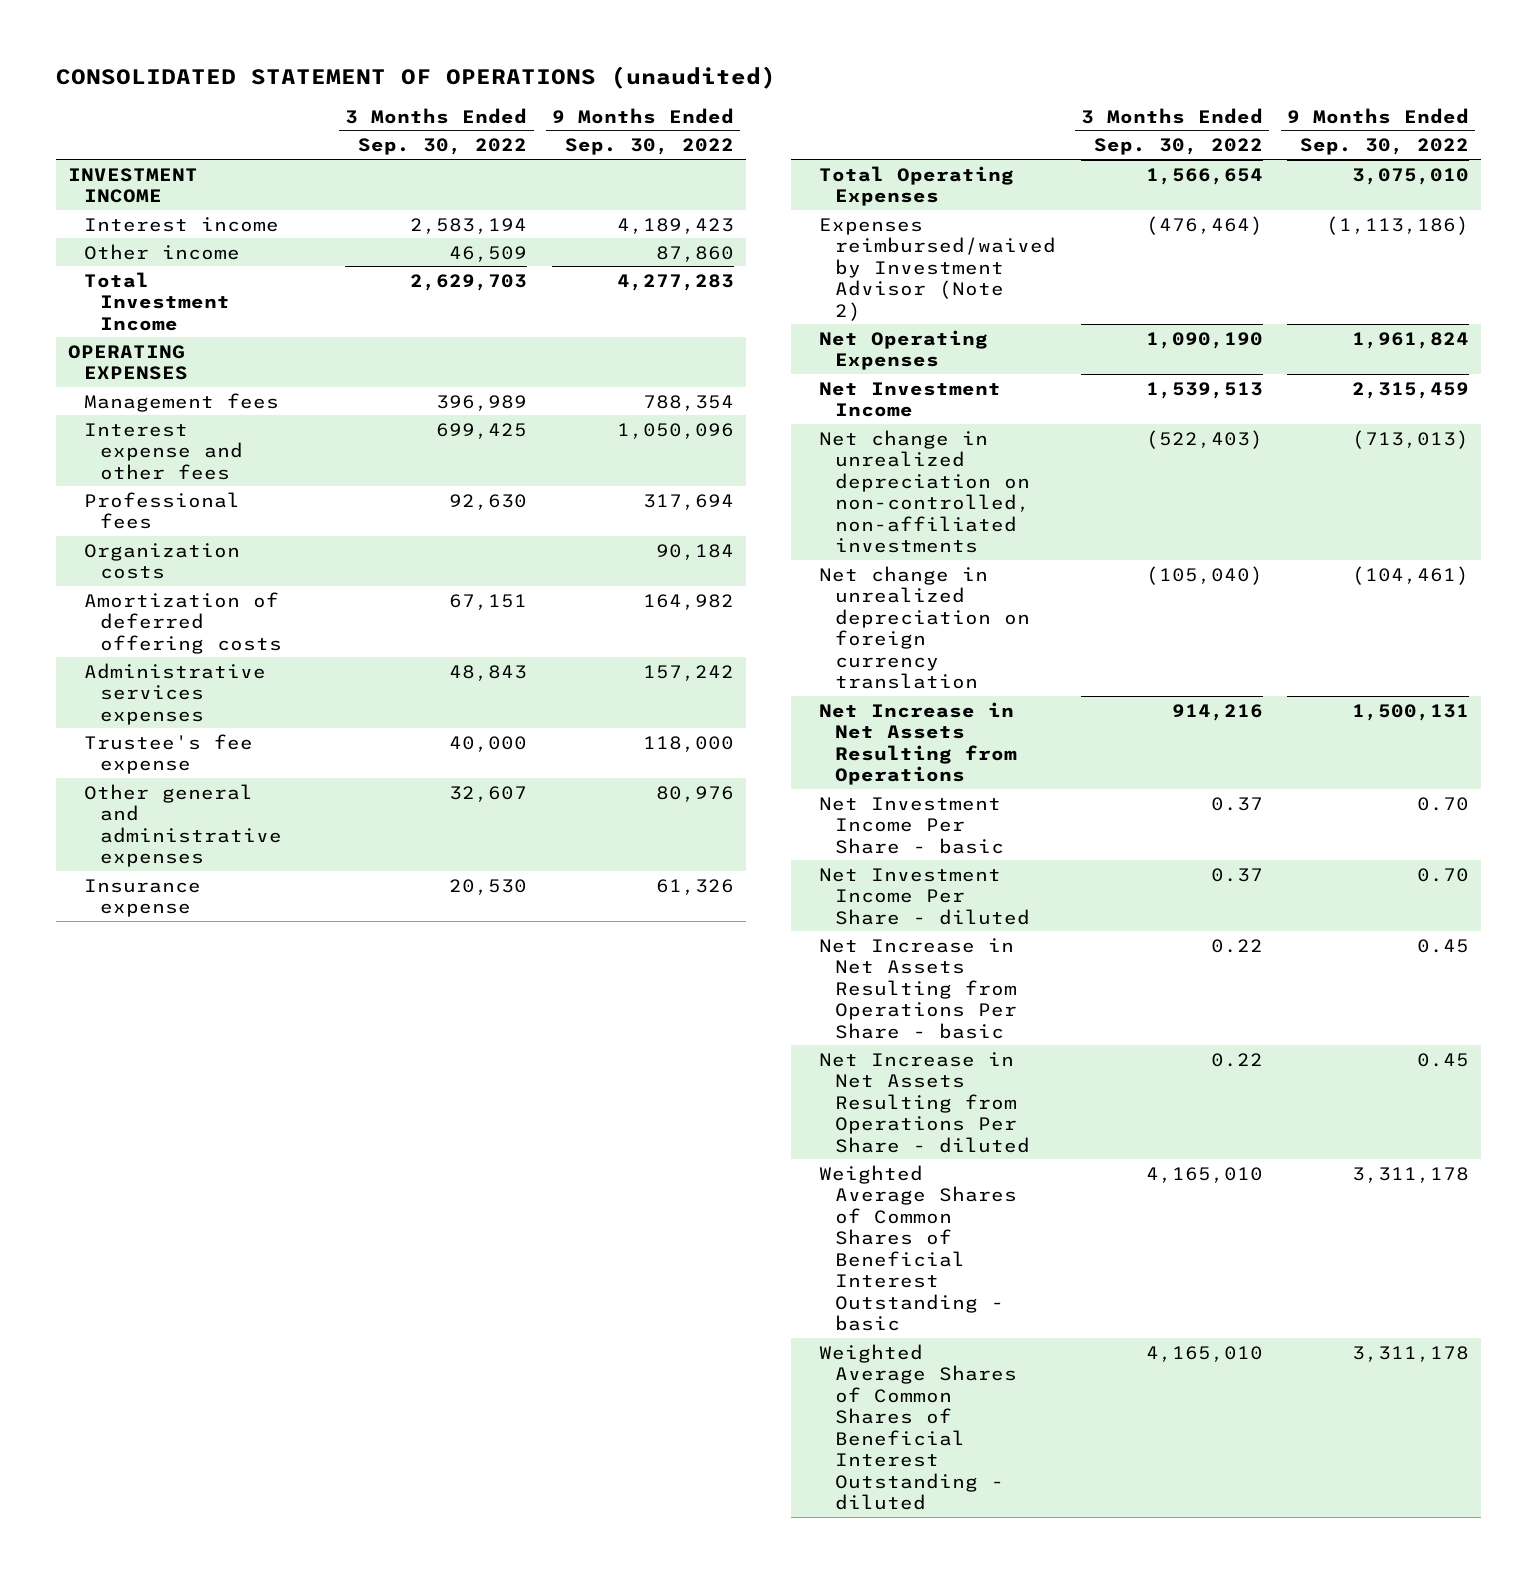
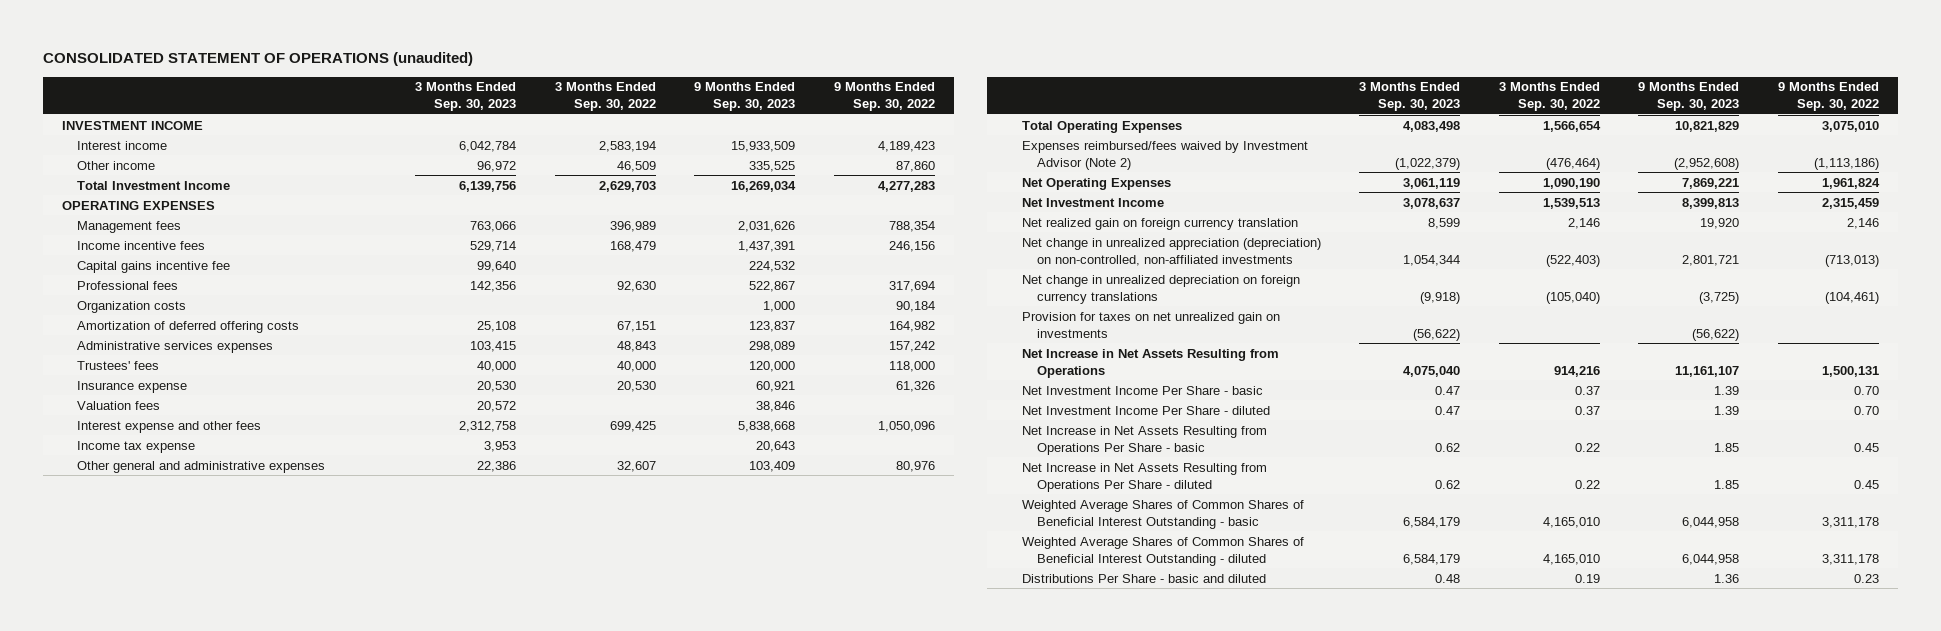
none -> [415,82,517,112] 3 Months Ended Sep. 30, 2023
none -> [694,82,796,112] 9 Months Ended Sep. 30, 2023
none -> [77,240,206,250] Income incentive fees
none -> [77,260,231,273] Capital gains incentive fee
[84,733,254,775] Trustee's fee expense -> [77,360,160,370] Trustees' fees
none -> [77,400,161,410] Valuation fees
[84,422,244,480] Interest expense and other fees -> [77,420,262,433] Interest expense and other fees
none -> [77,440,196,453] Income tax expense
[84,783,283,868] Other general and administrative expenses -> [77,460,326,473] Other general and administrative expenses
[819,217,1057,321] Expenses reimbursed/waived by Investment Advisor (Note 2) -> [1021,140,1308,170] Expenses reimbursed/fees waived by Investment Advisor (Note 2)
none -> [1021,217,1298,230] Net realized gain on foreign currency translation
[819,429,1031,554] Net change in unrealized depreciation on non-controlled, non-affiliated investments -> [1021,237,1321,266] Net change in unrealized appreciation (depreciation) on non-controlled, non-affiliated investments
[819,565,1031,690] Net change in unrealized depreciation on foreign currency translation -> [1021,274,1300,304] Net change in unrealized depreciation on foreign currency translations
none -> [1021,311,1280,338] Provision for taxes on net unrealized gain on investments
none -> [1021,573,1266,583] Distributions Per Share - basic and diluted

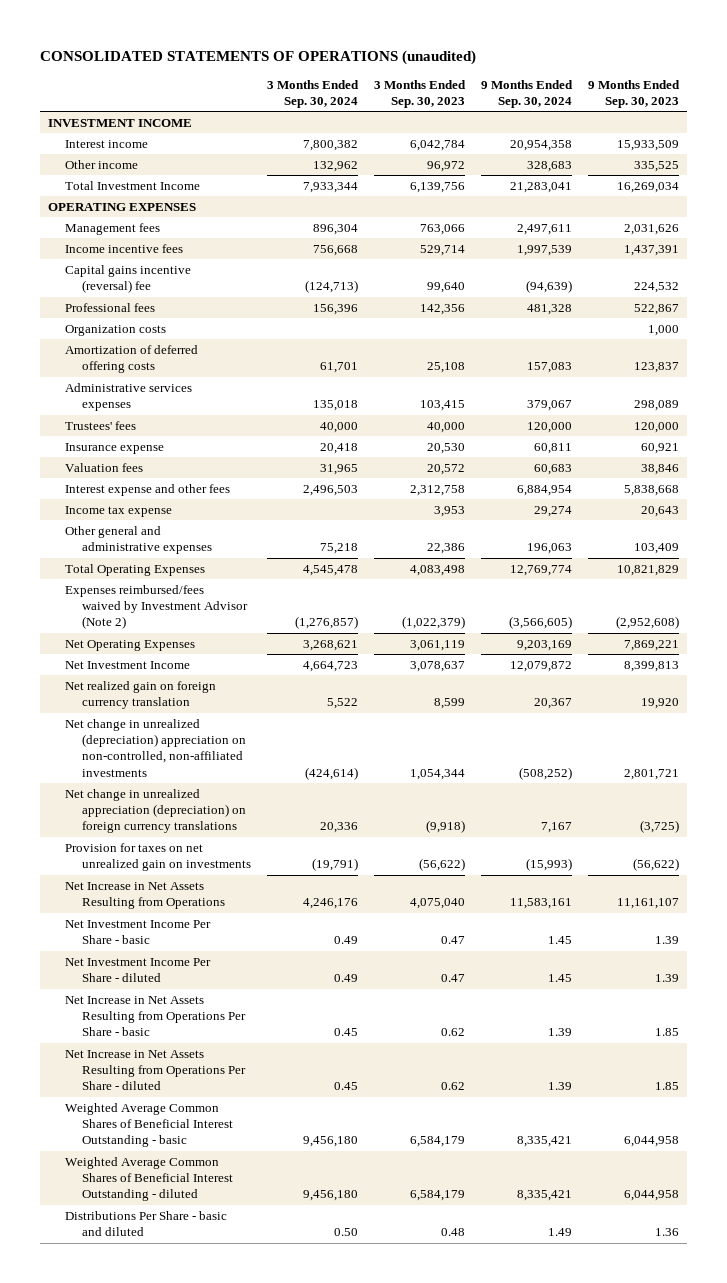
[42,52,473,67] CONSOLIDATED STATEMENT OF OPERATIONS (unaudited) -> [40,49,477,65] CONSOLIDATED STATEMENTS OF OPERATIONS (unaudited)
[554,82,656,112] 3 Months Ended Sep. 30, 2022 -> none
[833,82,935,112] 9 Months Ended Sep. 30, 2022 -> none
none -> [267,79,360,108] 3 Months Ended Sep. 30, 2024
none -> [481,79,574,108] 9 Months Ended Sep. 30, 2024
[77,260,231,273] Capital gains incentive fee -> [65,264,192,294] Capital gains incentive (reversal) fee
[1021,237,1321,266] Net change in unrealized appreciation (depreciation) on non-controlled, non-affiliated investments -> [65,718,247,777] Net change in unrealized (depreciation) appreciation on non-controlled, non-affiliated investments
[1021,274,1300,304] Net change in unrealized depreciation on foreign currency translations -> [65,788,247,834] Net change in unrealized appreciation (depreciation) on foreign currency translations
[1021,499,1304,529] Weighted Average Shares of Common Shares of Beneficial Interest Outstanding - basic -> [65,1102,234,1148] Weighted Average Common Shares of Beneficial Interest Outstanding - basic
[1021,536,1304,566] Weighted Average Shares of Common Shares of Beneficial Interest Outstanding - diluted -> [65,1156,234,1202] Weighted Average Common Shares of Beneficial Interest Outstanding - diluted

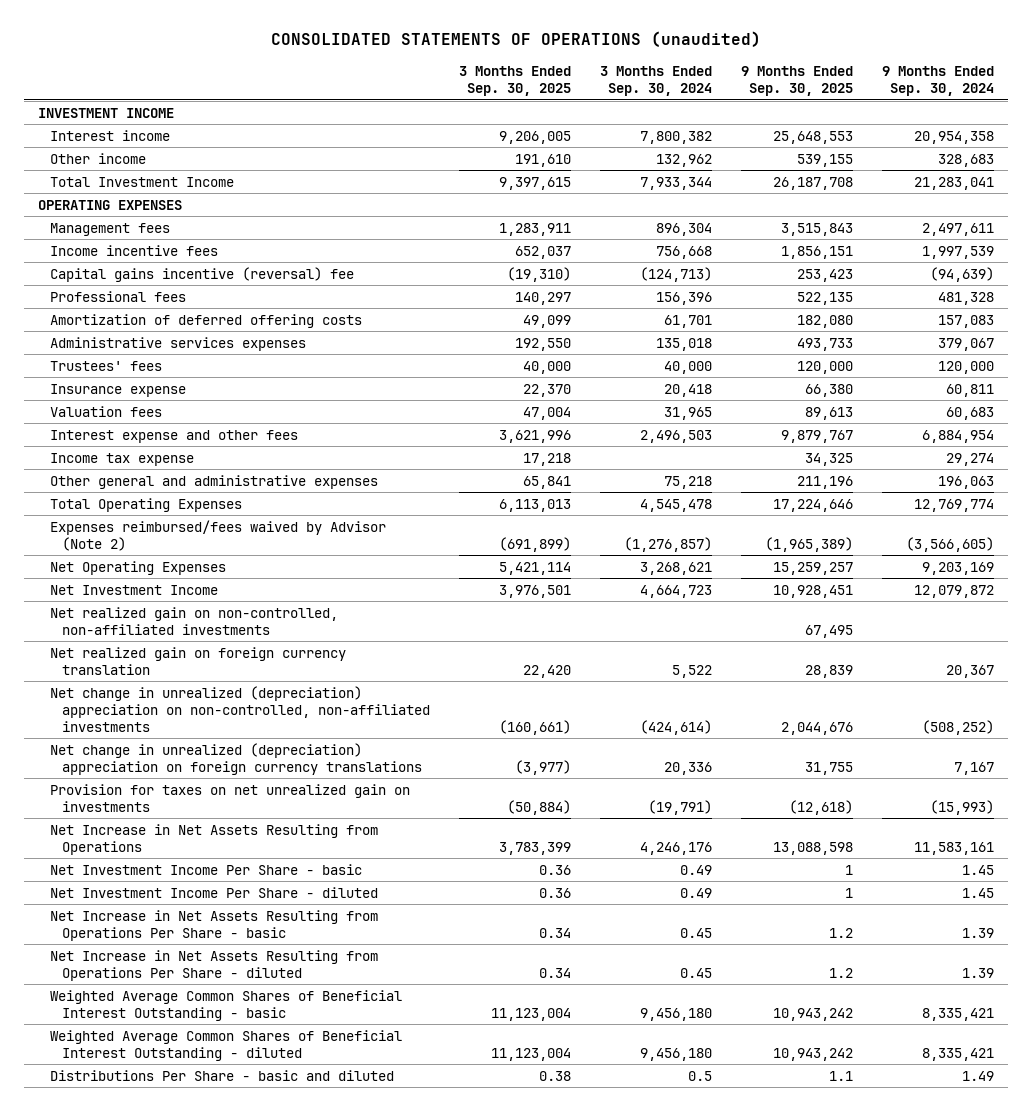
[374,79,467,108] 3 Months Ended Sep. 30, 2023 -> none
[587,79,680,108] 9 Months Ended Sep. 30, 2023 -> none
none -> [458,66,571,96] 3 Months Ended Sep. 30, 2025
none -> [740,66,853,96] 9 Months Ended Sep. 30, 2025
[65,324,167,336] Organization costs -> none
[65,584,249,630] Expenses reimbursed/fees waived by Investment Advisor (Note 2) -> [50,519,387,551] Expenses reimbursed/fees waived by Advisor (Note 2)
none -> [50,606,339,635] Net realized gain on non-controlled, non-affiliated investments
[65,788,247,834] Net change in unrealized appreciation (depreciation) on foreign currency translations -> [50,742,422,775] Net change in unrealized (depreciation) appreciation on foreign currency translations
[334,1228,359,1237] 0.50 -> [687,1070,712,1081] 0.5

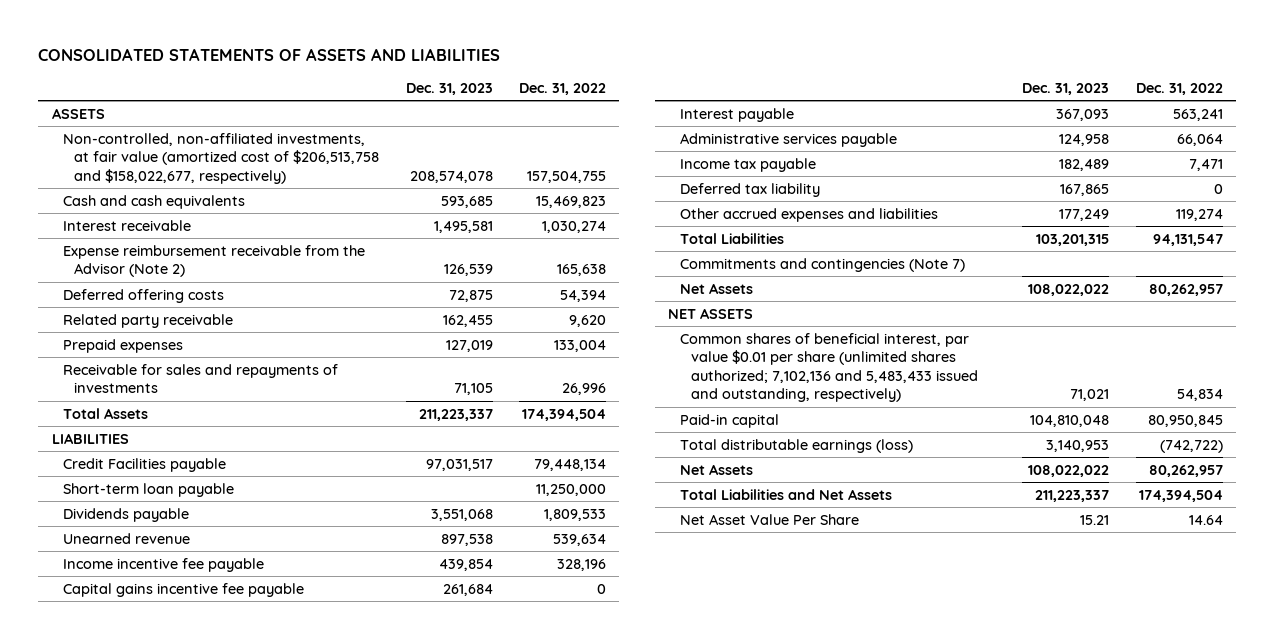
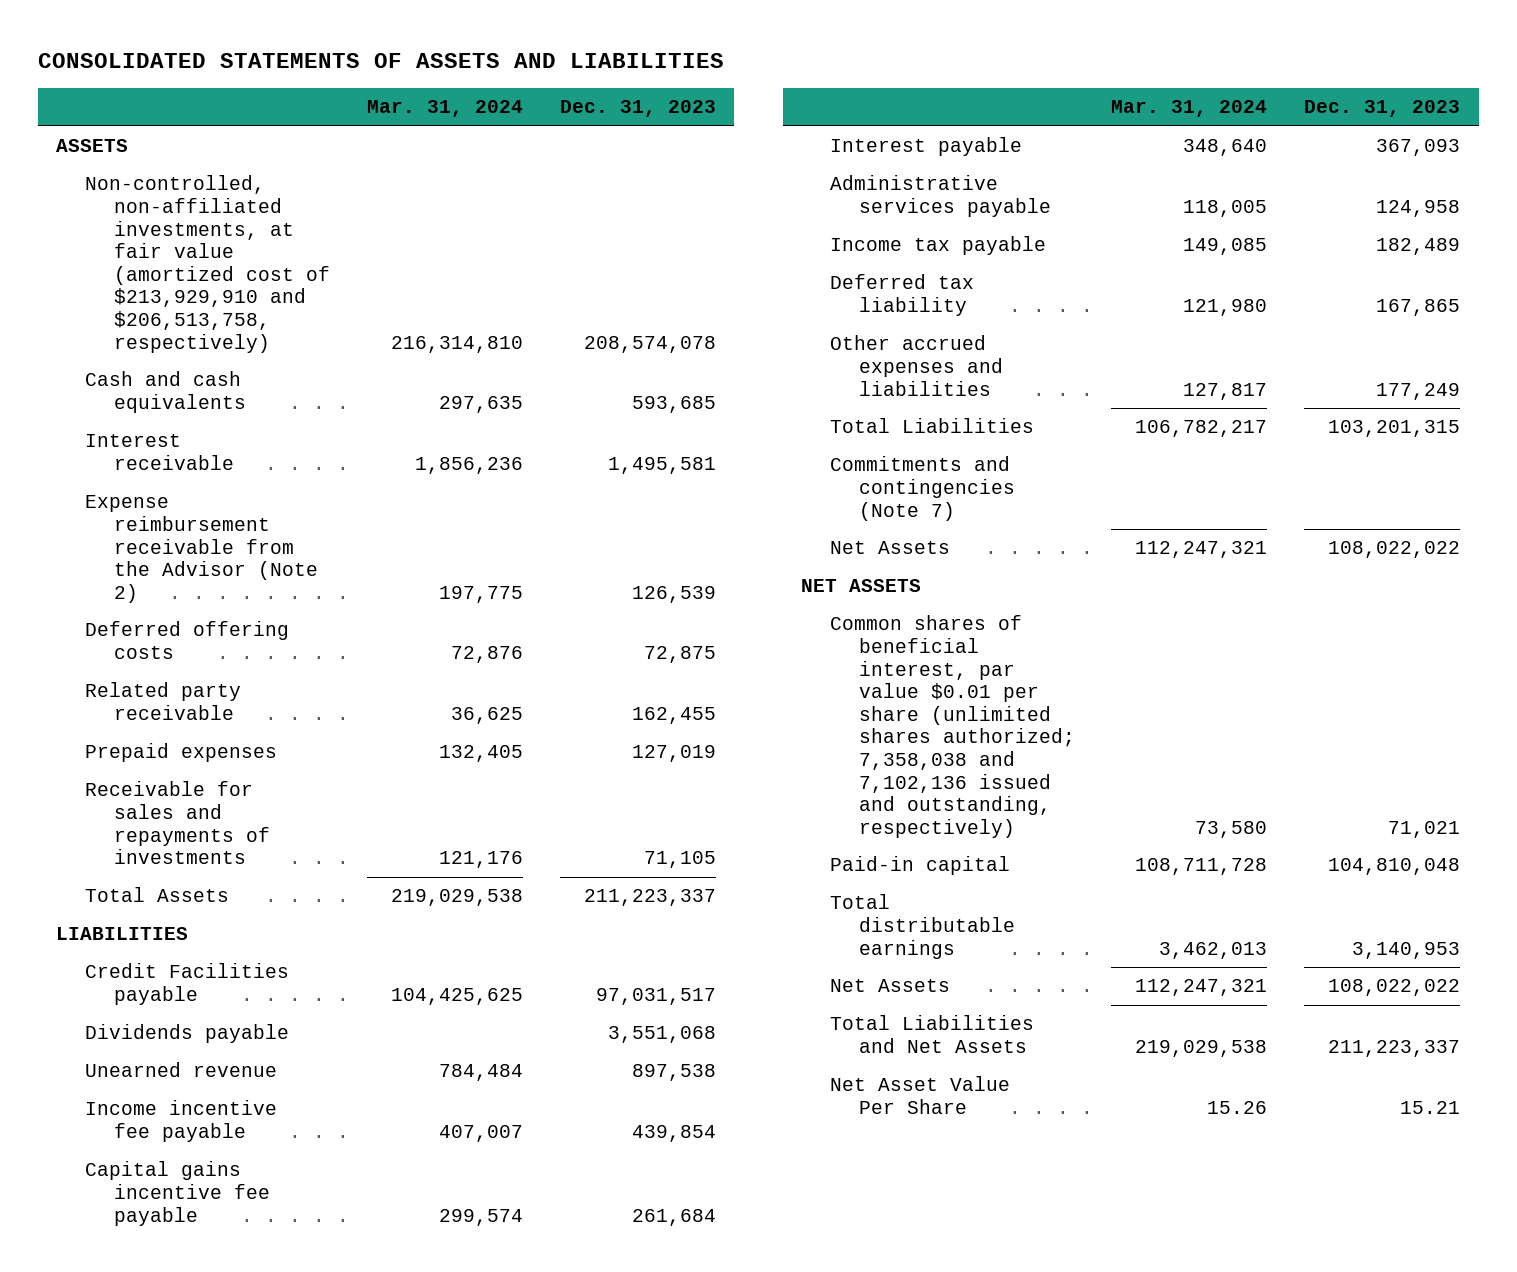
[518,82,606,95] Dec. 31, 2022 -> none
none -> [366,100,523,118] Mar. 31, 2024
[62,132,380,184] Non-controlled, non-affiliated investments, at fair value (amortized cost of $206,513,758 and $158,022,677, respectively) -> [85,175,331,353] Non-controlled, non-affiliated investments, at fair value (amortized cost of $213,929,910 and $206,513,758, respectively)
[62,482,234,497] Short-term loan payable -> none
[679,332,978,403] Common shares of beneficial interest, par value $0.01 per share (unlimited shares authorized; 7,102,136 and 5,483,433 issued and outstanding, respectively) -> [829,615,1075,838] Common shares of beneficial interest, par value $0.01 per share (unlimited shares authorized; 7,358,038 and 7,102,136 issued and outstanding, respectively)
[679,438,913,453] Total distributable earnings (loss) -> [829,894,1015,959] Total distributable earnings

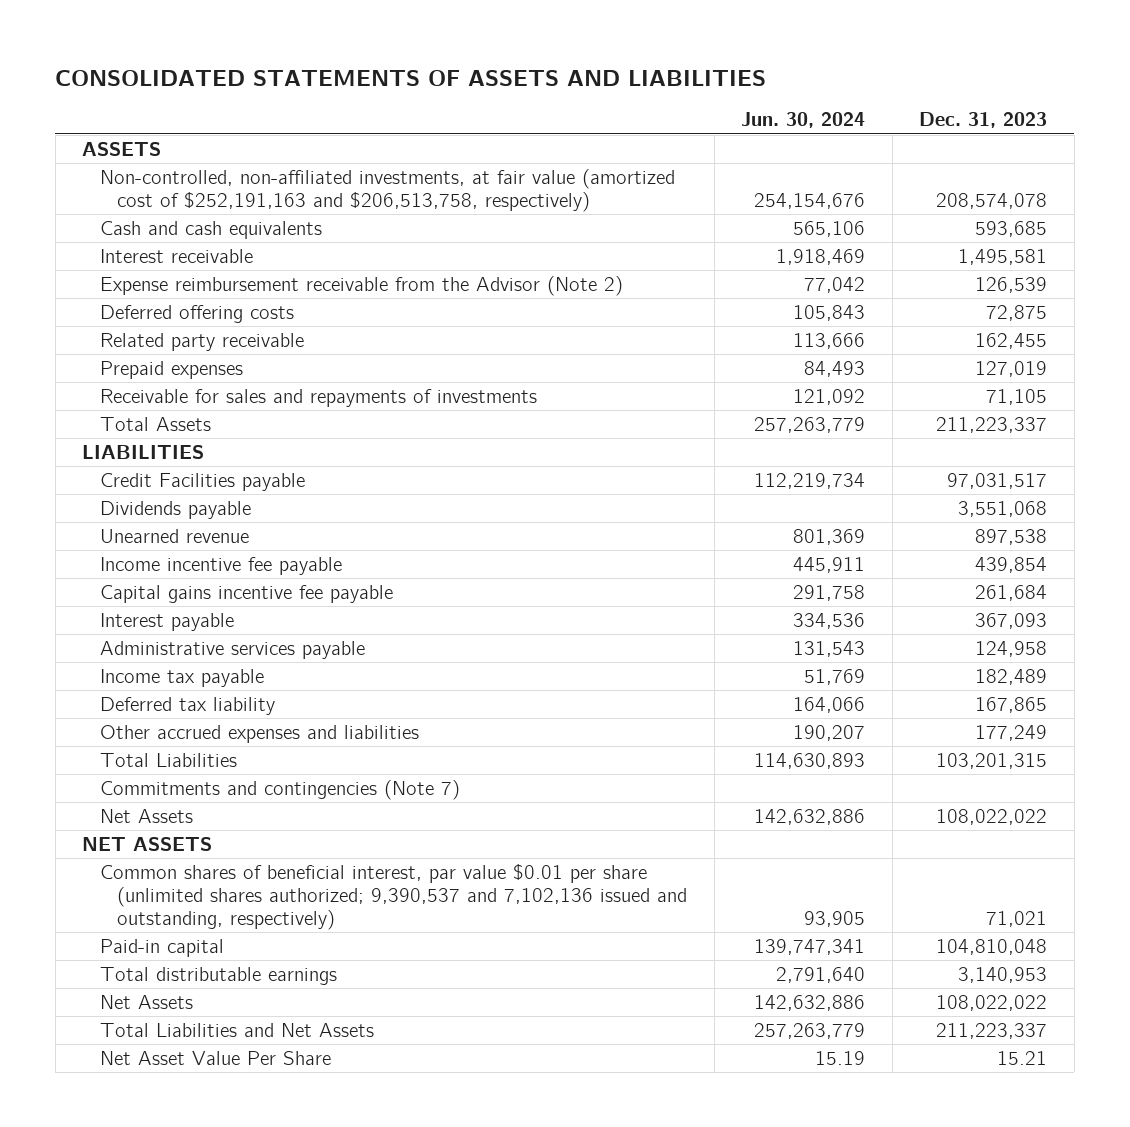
[366,100,523,118] Mar. 31, 2024 -> none
none -> [741,112,866,129] Jun. 30, 2024
[85,175,331,353] Non-controlled, non-affiliated investments, at fair value (amortized cost of $213,929,910 and $206,513,758, respectively) -> [99,168,675,212] Non-controlled, non-affiliated investments, at fair value (amortized cost of $252,191,163 and $206,513,758, respectively)
[829,615,1075,838] Common shares of beneficial interest, par value $0.01 per share (unlimited shares authorized; 7,358,038 and 7,102,136 issued and outstanding, respectively) -> [99,863,688,930] Common shares of beneficial interest, par value $0.01 per share (unlimited shares authorized; 9,390,537 and 7,102,136 issued and outstanding, respectively)

